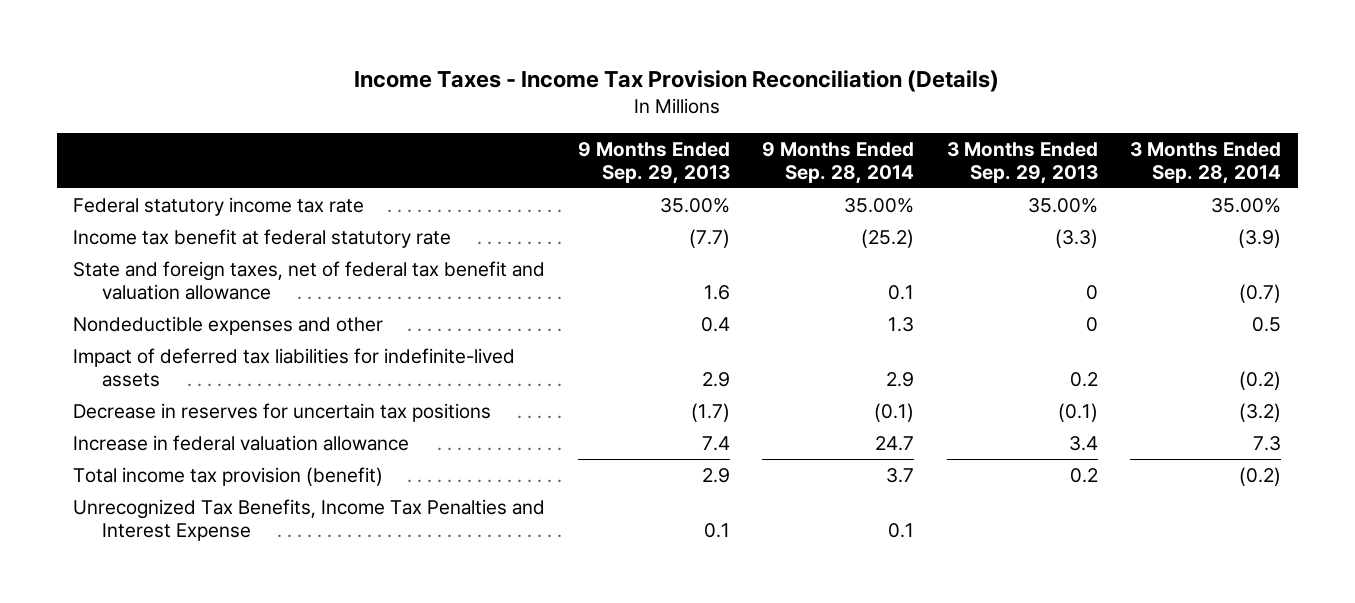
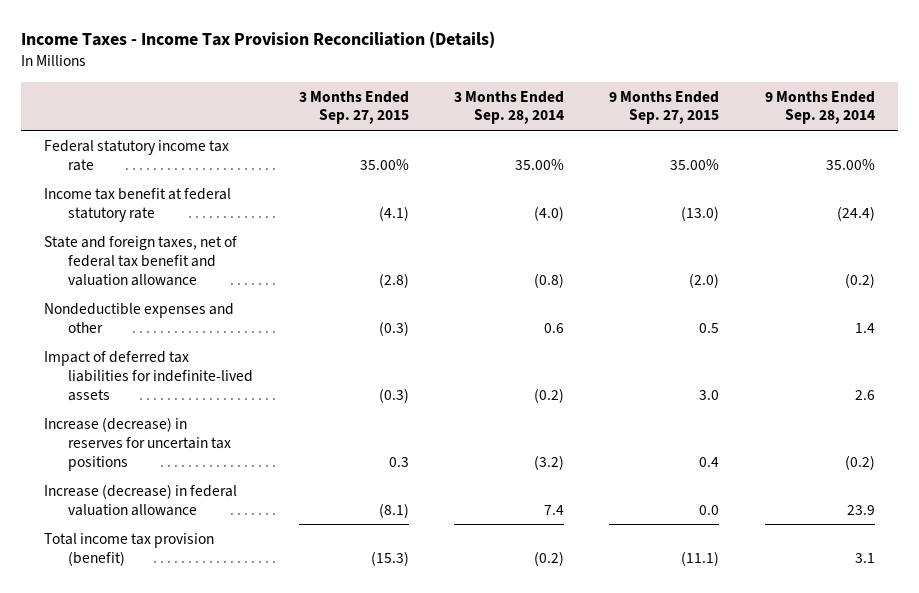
[577,141,730,184] 9 Months Ended Sep. 29, 2013 -> none
[946,141,1098,184] 3 Months Ended Sep. 29, 2013 -> none
none -> [298,90,409,125] 3 Months Ended Sep. 27, 2015
none -> [609,90,720,125] 9 Months Ended Sep. 27, 2015
[73,499,546,541] Unrecognized Tax Benefits, Income Tax Penalties and Interest Expense -> none
[861,229,915,249] (25.2) -> [836,205,875,221] (24.4)
[1238,229,1282,249] (3.9) -> [533,205,564,221] (4.0)
[888,284,915,300] 0.1 -> [844,272,875,288] (0.2)
[1239,283,1282,303] (0.7) -> [533,272,564,288] (0.8)
[888,317,915,333] 1.3 -> [854,322,875,333] 1.4
[1252,317,1282,333] 0.5 -> [543,322,564,333] 0.6
[886,371,915,387] 2.9 -> [854,389,875,400] 2.6
[73,403,492,423] Decrease in reserves for uncertain tax positions -> [44,416,232,471] Increase (decrease) in reserves for uncertain tax positions
[874,403,915,423] (0.1) -> [844,454,875,470] (0.2)
[73,435,410,452] Increase in federal valuation allowance -> [44,483,238,516] Increase (decrease) in federal valuation allowance
[875,436,915,452] 24.7 -> [846,504,875,515] 23.9
[1253,436,1282,452] 7.3 -> [543,504,564,515] 7.4
[886,468,915,484] 3.7 -> [854,552,875,563] 3.1

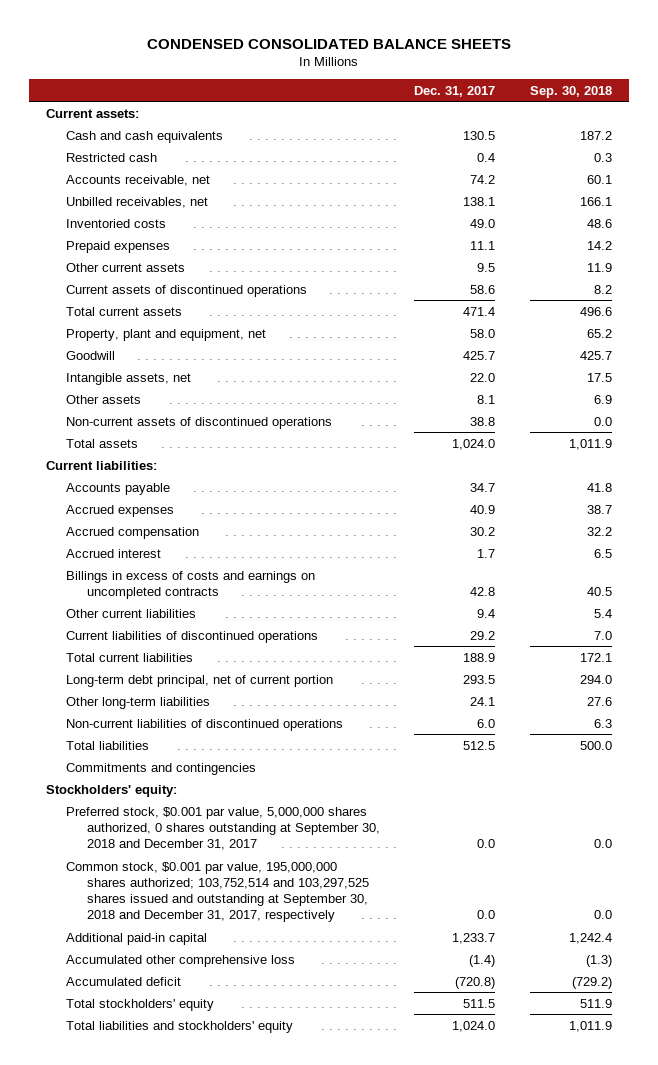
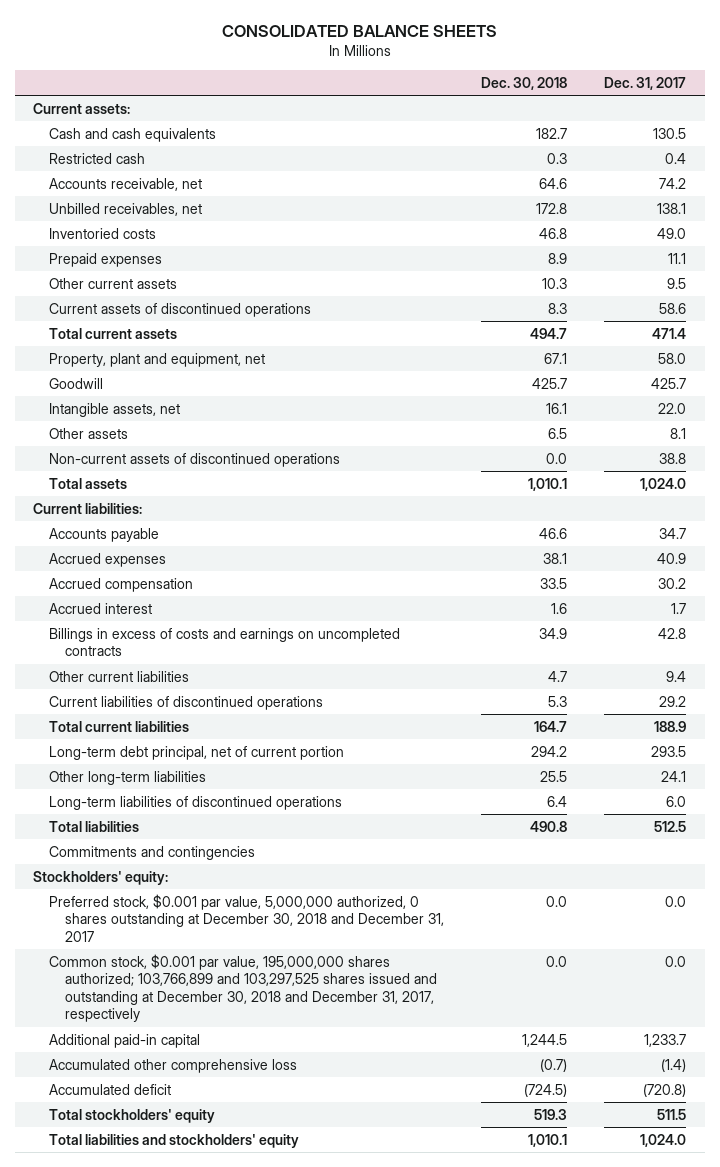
[147,38,512,49] CONDENSED CONSOLIDATED BALANCE SHEETS -> [221,24,497,37] CONSOLIDATED BALANCE SHEETS
[530,85,613,98] Sep. 30, 2018 -> none
none -> [481,76,568,90] Dec. 30, 2018
[66,718,344,731] Non-current liabilities of discontinued operations -> [49,795,343,810] Long-term liabilities of discontinued operations
[66,806,380,850] Preferred stock, $0.001 par value, 5,000,000 shares authorized, 0 shares outstanding at September 30, 2018 and December 31, 2017 -> [49,893,445,942] Preferred stock, $0.001 par value, 5,000,000 authorized, 0 shares outstanding at December 30, 2018 and December 31, 2017
[66,861,369,923] Common stock, $0.001 par value, 195,000,000 shares authorized; 103,752,514 and 103,297,525 shares issued and outstanding at September 30, 2018 and December 31, 2017, respectively -> [49,953,438,1023] Common stock, $0.001 par value, 195,000,000 shares authorized; 103,766,899 and 103,297,525 shares issued and outstanding at December 30, 2018 and December 31, 2017, respectively

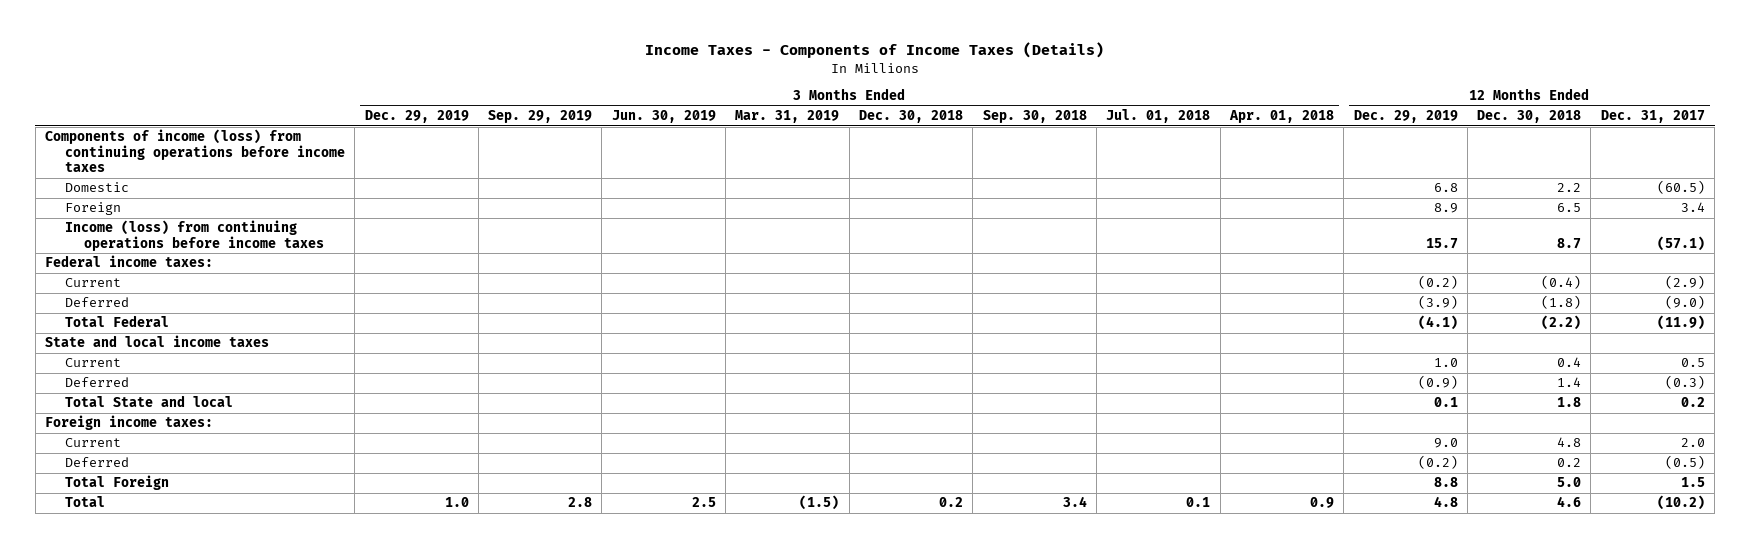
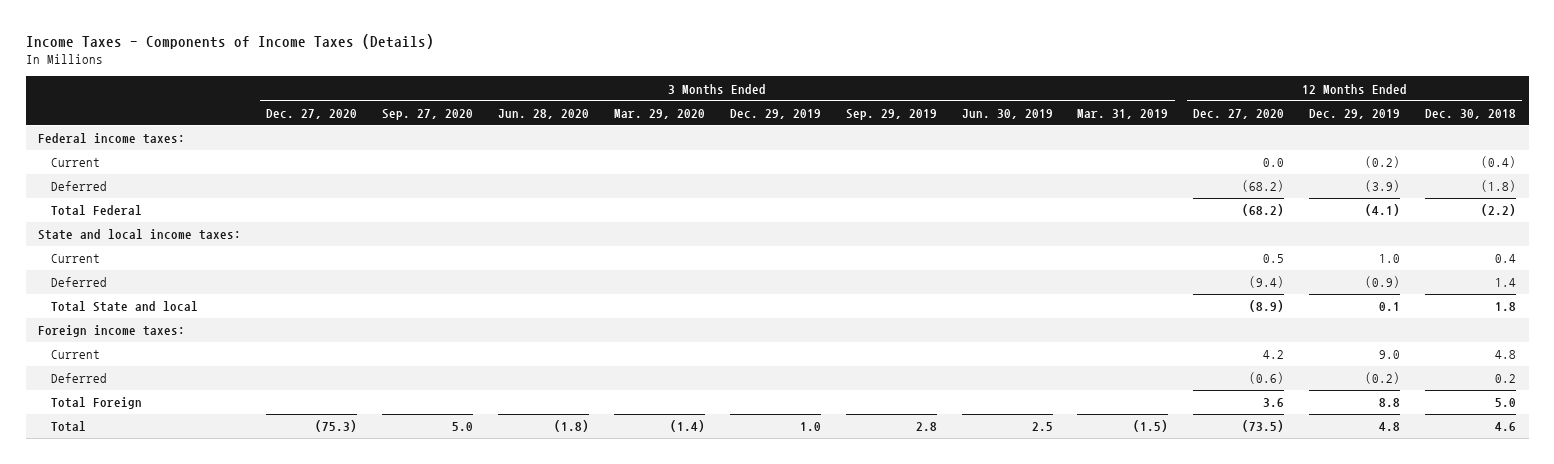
[859,110,964,124] Dec. 30, 2018 -> none
[982,110,1087,124] Sep. 30, 2018 -> none
[1106,109,1211,124] Jul. 01, 2018 -> none
[1228,110,1334,124] Apr. 01, 2018 -> none
[1600,110,1705,124] Dec. 31, 2017 -> none
none -> [266,108,358,119] Dec. 27, 2020
none -> [382,108,474,120] Sep. 27, 2020
none -> [498,108,590,119] Jun. 28, 2020
none -> [613,108,705,119] Mar. 29, 2020
none -> [1193,108,1285,119] Dec. 27, 2020
[45,129,345,173] Components of income (loss) from continuing operations before income taxes -> none
[64,182,129,193] Domestic -> none
[64,202,121,216] Foreign -> none
[64,220,325,251] Income (loss) from continuing operations before income taxes -> none
[45,335,270,348] State and local income taxes -> [38,229,242,241] State and local income taxes:

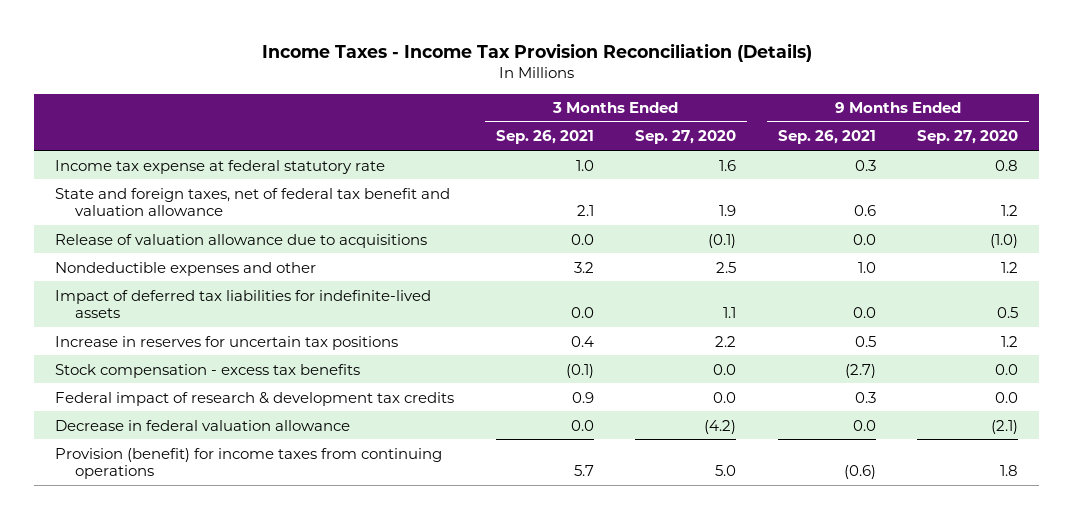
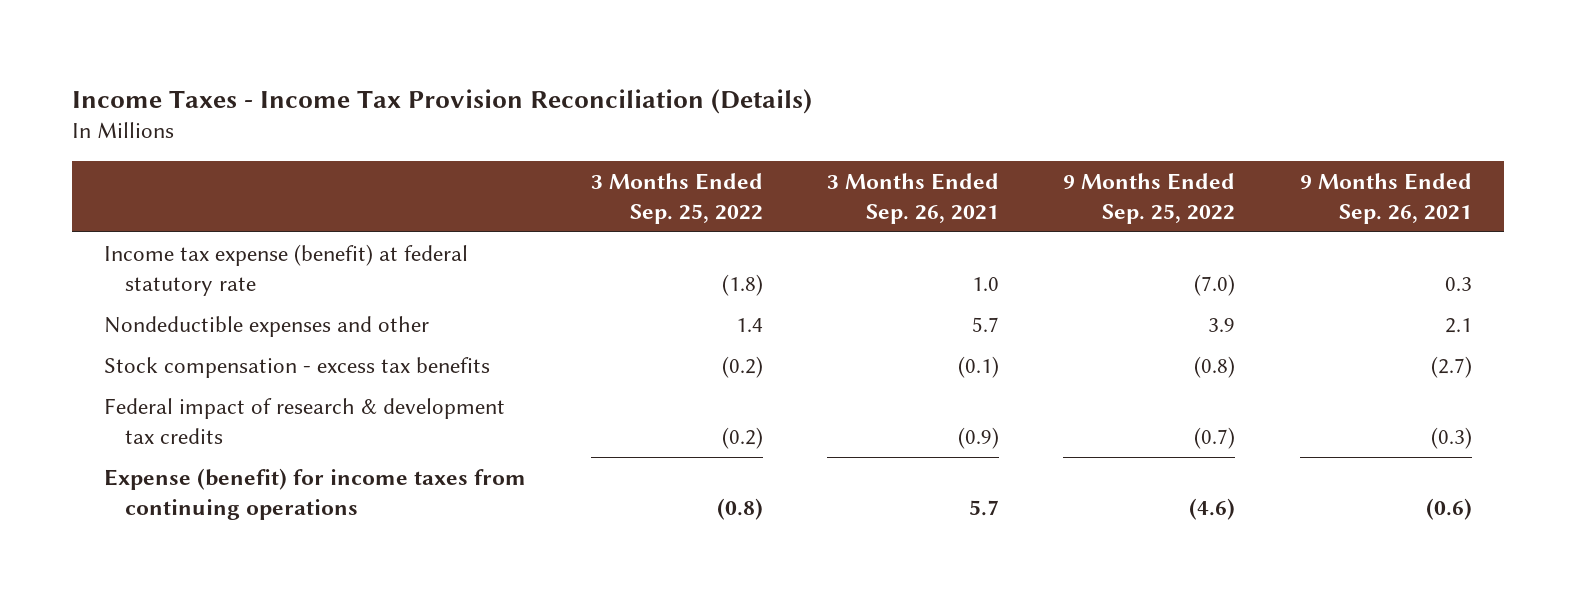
[635,130,737,145] Sep. 27, 2020 -> none
[917,130,1019,145] Sep. 27, 2020 -> none
none -> [590,173,763,224] 3 Months Ended Sep. 25, 2022
none -> [1063,173,1236,224] 9 Months Ended Sep. 25, 2022
[55,187,451,217] State and foreign taxes, net of federal tax benefit and valuation allowance -> none
[55,233,428,248] Release of valuation allowance due to acquisitions -> none
[55,289,432,319] Impact of deferred tax liabilities for indefinite-lived assets -> none
[55,335,399,350] Increase in reserves for uncertain tax positions -> none
[55,159,386,174] Income tax expense at federal statutory rate -> [104,244,469,296] Income tax expense (benefit) at federal statutory rate
[573,261,594,273] 3.2 -> [972,317,1000,333] 5.7
[857,261,876,273] 1.0 -> [1444,318,1472,334] 2.1
[55,419,351,431] Decrease in federal valuation allowance -> none
[571,391,594,403] 0.9 -> [958,426,1000,449] (0.9)
[854,391,876,403] 0.3 -> [1430,426,1472,449] (0.3)
[55,447,443,480] Provision (benefit) for income taxes from continuing operations -> [104,468,527,520] Expense (benefit) for income taxes from continuing operations

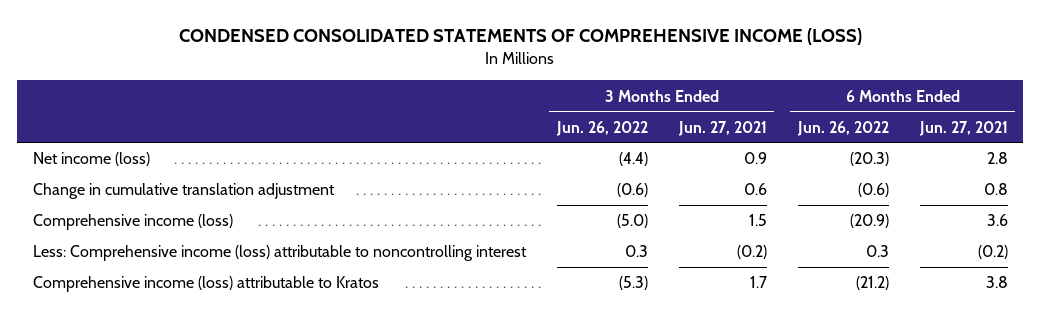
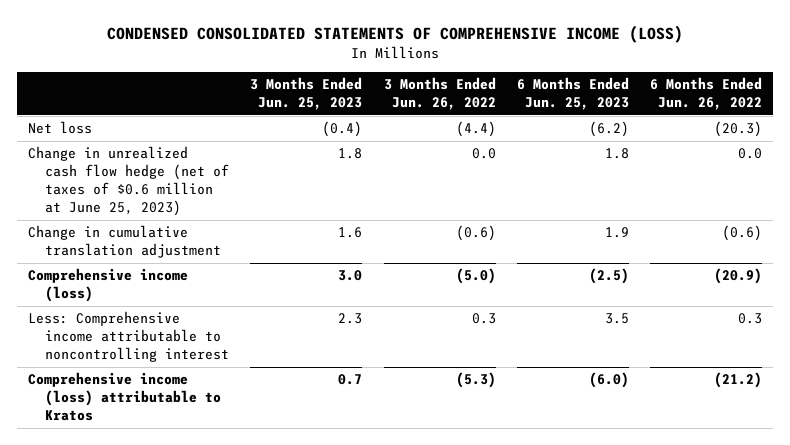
[677,120,767,136] Jun. 27, 2021 -> none
[918,120,1008,136] Jun. 27, 2021 -> none
none -> [250,77,363,111] 3 Months Ended Jun. 25, 2023
none -> [517,77,630,111] 6 Months Ended Jun. 25, 2023
[32,152,150,167] Net income (loss) -> [27,121,92,135] Net loss
none -> [27,146,229,217] Change in unrealized cash flow hedge (net of taxes of $0.6 million at June 25, 2023)
[32,245,527,262] Less: Comprehensive income (loss) attributable to noncontrolling interest -> [27,311,229,363] Less: Comprehensive income attributable to noncontrolling interest

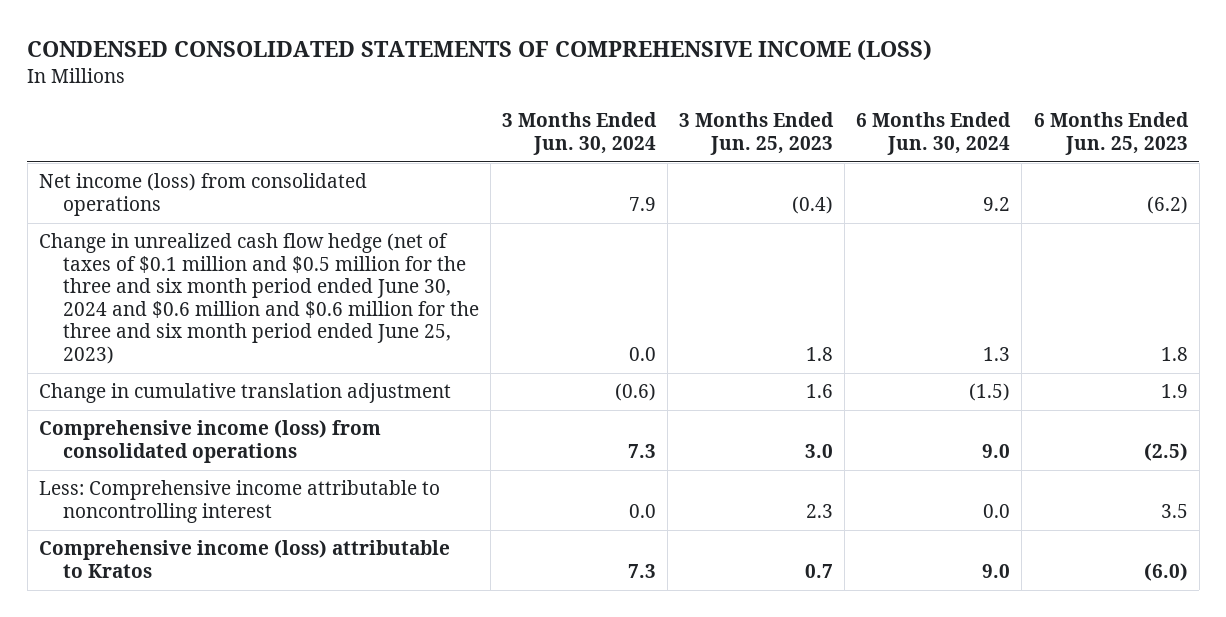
[383,77,496,111] 3 Months Ended Jun. 26, 2022 -> none
[650,77,763,111] 6 Months Ended Jun. 26, 2022 -> none
none -> [502,112,658,155] 3 Months Ended Jun. 30, 2024
none -> [856,112,1012,155] 6 Months Ended Jun. 30, 2024
[27,121,92,135] Net loss -> [38,173,367,216] Net income (loss) from consolidated operations
[27,146,229,217] Change in unrealized cash flow hedge (net of taxes of $0.6 million at June 25, 2023) -> [38,233,480,364] Change in unrealized cash flow hedge (net of taxes of $0.1 million and $0.5 million for the three and six month period ended June 30, 2024 and $0.6 million and $0.6 million for the three and six month period ended June 25, 2023)
[27,268,188,303] Comprehensive income (loss) -> [38,420,381,463] Comprehensive income (loss) from consolidated operations

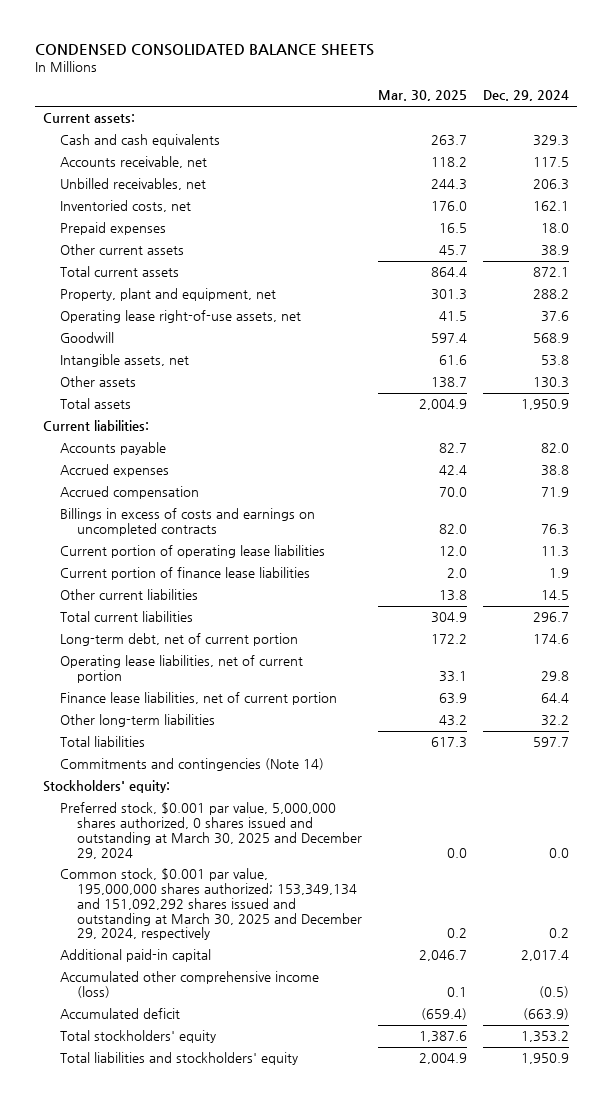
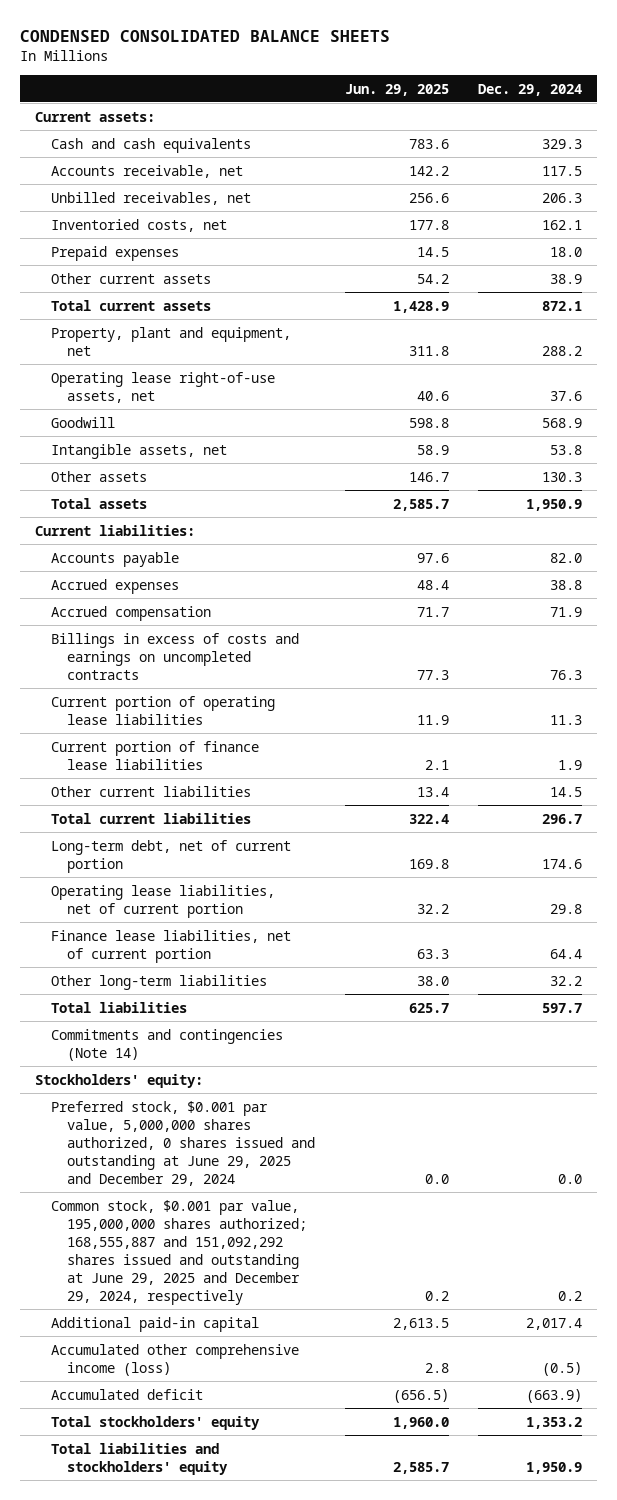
[378,90,468,102] Mar. 30, 2025 -> none
none -> [344,83,449,96] Jun. 29, 2025
[60,802,363,859] Preferred stock, $0.001 par value, 5,000,000 shares authorized, 0 shares issued and outstanding at March 30, 2025 and December 29, 2024 -> [51,1100,316,1186] Preferred stock, $0.001 par value, 5,000,000 shares authorized, 0 shares issued and outstanding at June 29, 2025 and December 29, 2024
[60,868,363,941] Common stock, $0.001 par value, 195,000,000 shares authorized; 153,349,134 and 151,092,292 shares issued and outstanding at March 30, 2025 and December 29, 2024, respectively -> [51,1199,308,1306] Common stock, $0.001 par value, 195,000,000 shares authorized; 168,555,887 and 151,092,292 shares issued and outstanding at June 29, 2025 and December 29, 2024, respectively

